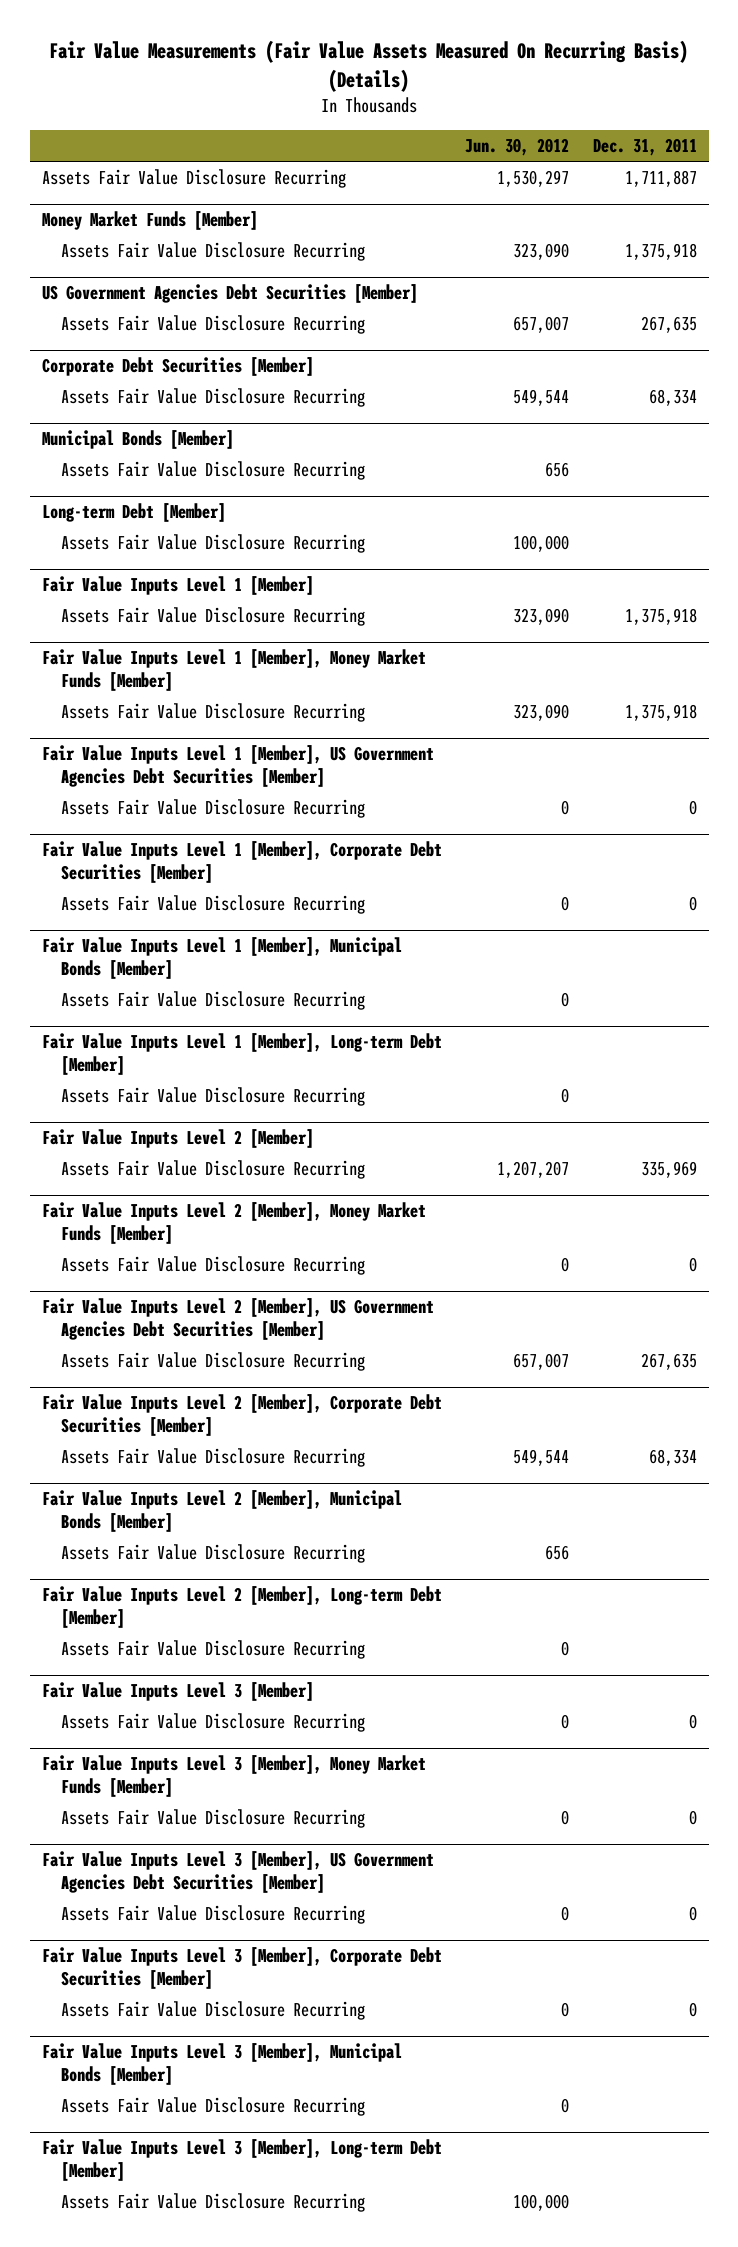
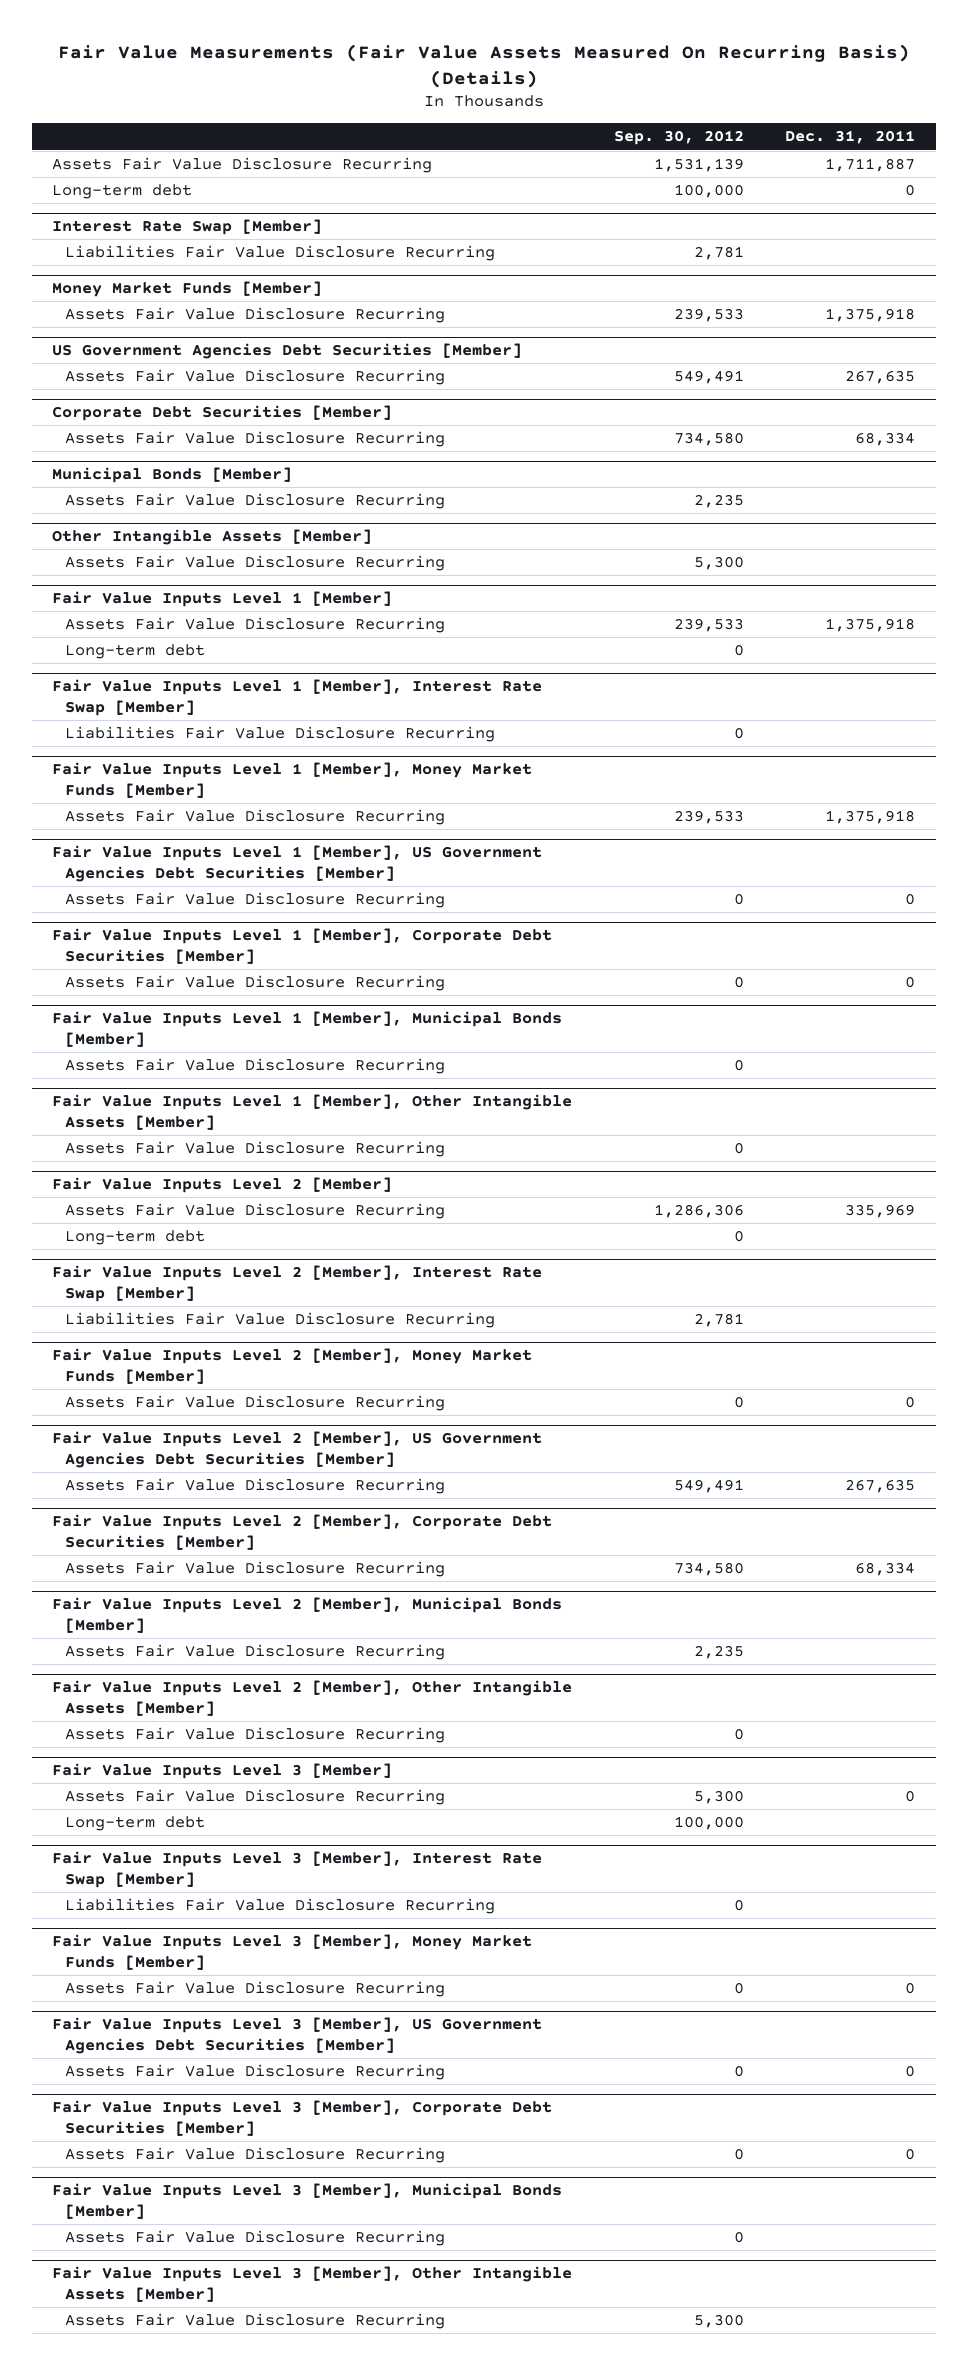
[465,137,570,156] Jun. 30, 2012 -> none
none -> [613,130,744,146] Sep. 30, 2012
none -> [52,184,193,200] Long-term debt
none -> [52,219,323,236] Interest Rate Swap [Member]
none -> [65,245,496,262] Liabilities Fair Value Disclosure Recurring
[41,503,226,523] Long-term Debt [Member] -> none
[60,533,365,553] Assets Fair Value Disclosure Recurring -> none
none -> [52,529,373,546] Other Intangible Assets [Member]
none -> [65,555,446,572] Assets Fair Value Disclosure Recurring
none -> [65,644,206,660] Long-term debt
none -> [52,679,543,716] Fair Value Inputs Level 1 [Member], Interest Rate Swap [Member]
none -> [65,726,496,743] Liabilities Fair Value Disclosure Recurring
[41,1033,442,1075] Fair Value Inputs Level 1 [Member], Long-term Debt [Member] -> none
[60,1086,365,1106] Assets Fair Value Disclosure Recurring -> none
none -> [52,1094,573,1130] Fair Value Inputs Level 1 [Member], Other Intangible Assets [Member]
none -> [65,1141,446,1158] Assets Fair Value Disclosure Recurring
none -> [65,1230,206,1246] Long-term debt
none -> [52,1265,543,1302] Fair Value Inputs Level 2 [Member], Interest Rate Swap [Member]
none -> [65,1312,496,1329] Liabilities Fair Value Disclosure Recurring
[41,1586,442,1628] Fair Value Inputs Level 2 [Member], Long-term Debt [Member] -> none
[60,1639,365,1659] Assets Fair Value Disclosure Recurring -> none
none -> [52,1680,573,1716] Fair Value Inputs Level 2 [Member], Other Intangible Assets [Member]
none -> [65,1727,446,1744] Assets Fair Value Disclosure Recurring
none -> [65,1816,206,1832] Long-term debt
none -> [52,1851,543,1888] Fair Value Inputs Level 3 [Member], Interest Rate Swap [Member]
none -> [65,1898,496,1915] Liabilities Fair Value Disclosure Recurring
[41,2139,442,2181] Fair Value Inputs Level 3 [Member], Long-term Debt [Member] -> none
[60,2192,365,2212] Assets Fair Value Disclosure Recurring -> none
none -> [52,2266,573,2302] Fair Value Inputs Level 3 [Member], Other Intangible Assets [Member]
none -> [65,2313,446,2330] Assets Fair Value Disclosure Recurring

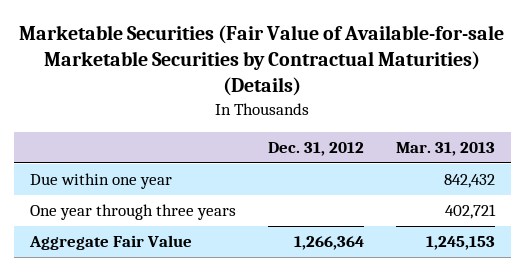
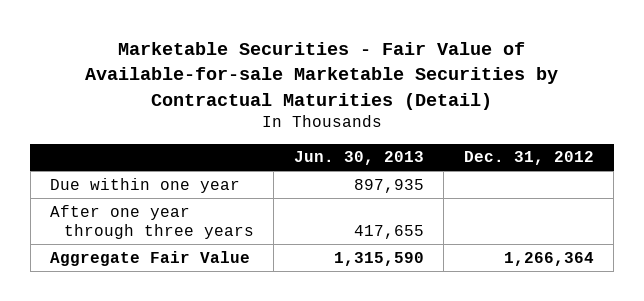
[19,24,505,97] Marketable Securities (Fair Value of Available-for-sale Marketable Securities by Contractual Maturities) (Details) -> [84,42,558,110] Marketable Securities - Fair Value of Available-for-sale Marketable Securities by Contractual Maturities (Detail)
[395,142,495,157] Mar. 31, 2013 -> none
none -> [293,151,424,166] Jun. 30, 2013
[29,204,236,221] One year through three years -> [50,204,254,240] After one year through three years

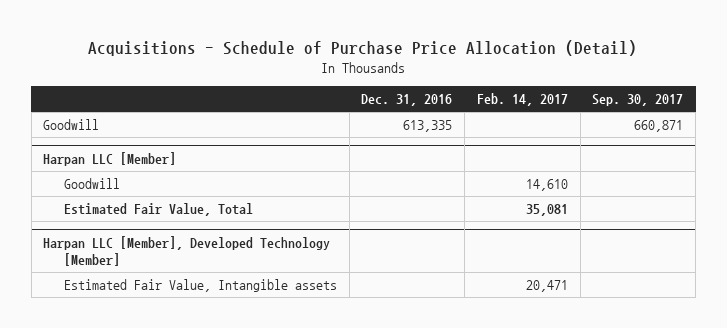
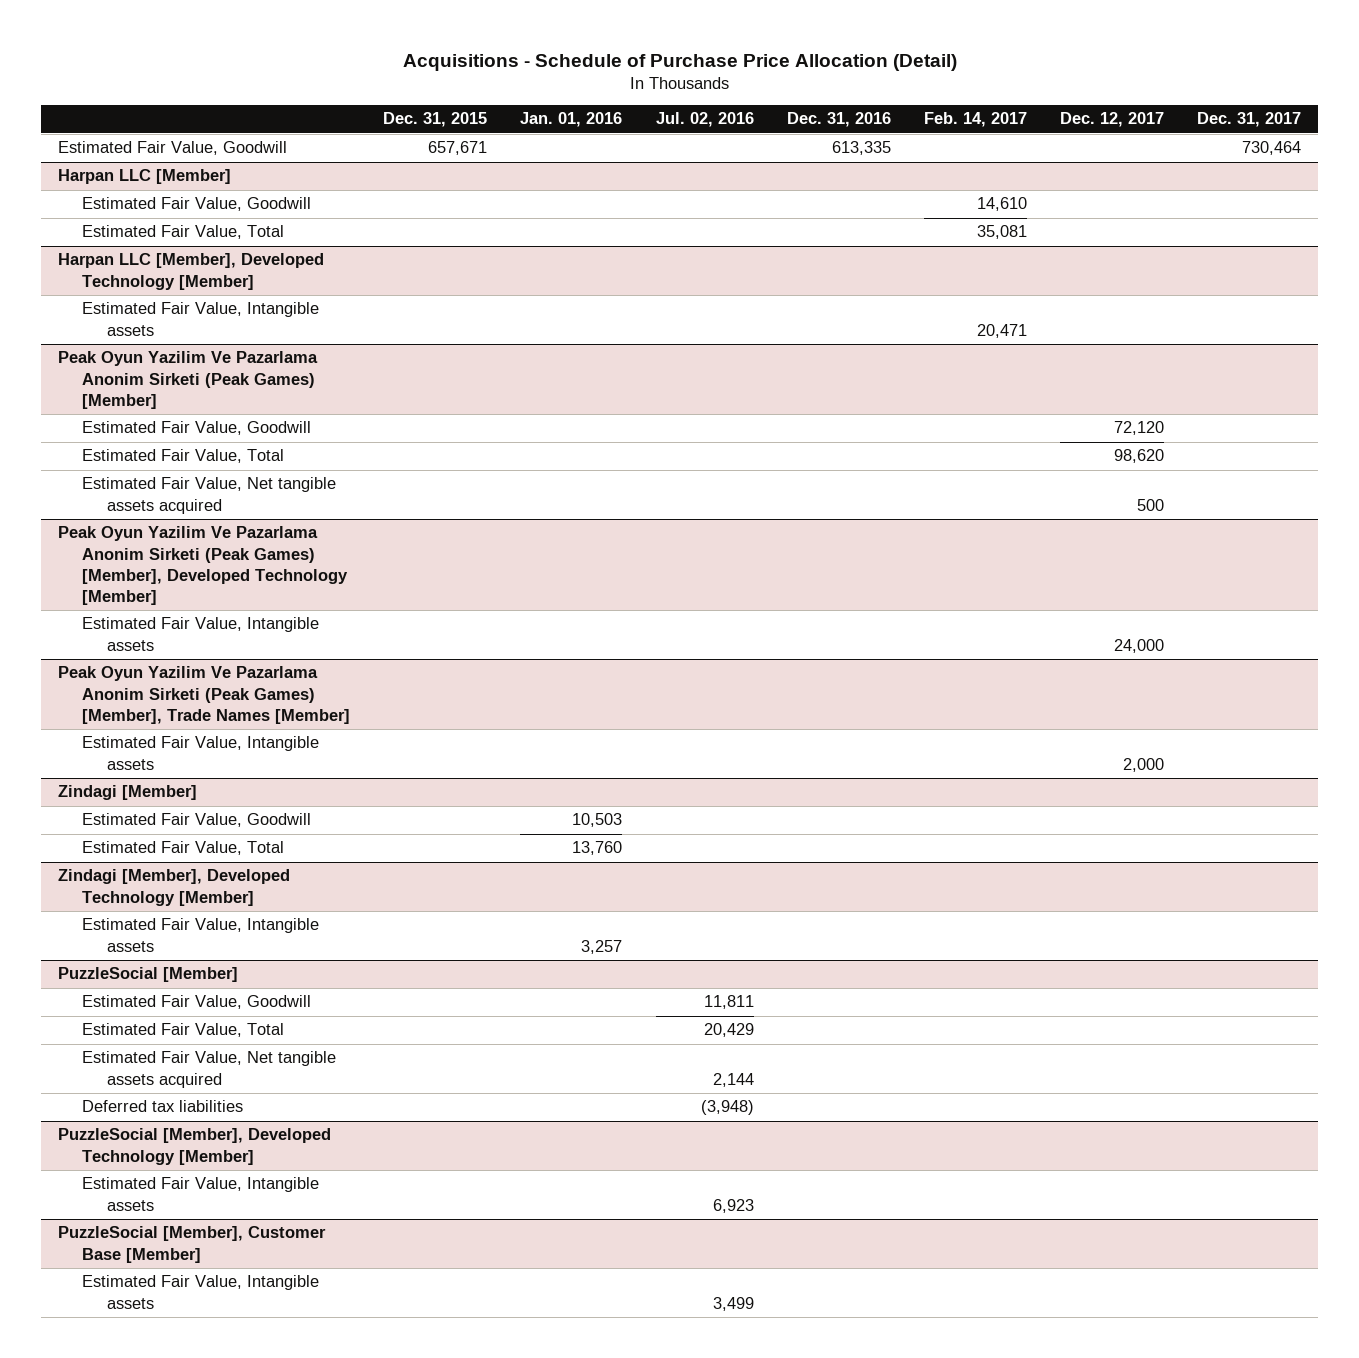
[592,94,684,107] Sep. 30, 2017 -> none
none -> [383,112,488,128] Dec. 31, 2015
none -> [520,112,623,128] Jan. 01, 2016
none -> [655,112,754,128] Jul. 02, 2016
none -> [1060,112,1165,128] Dec. 12, 2017
none -> [1197,112,1302,128] Dec. 31, 2017
[43,119,100,131] Goodwill -> [57,141,287,156] Estimated Fair Value, Goodwill
[63,178,120,190] Goodwill -> [82,197,312,212] Estimated Fair Value, Goodwill
none -> [57,351,318,409] Peak Oyun Yazilim Ve Pazarlama Anonim Sirketi (Peak Games) [Member]
none -> [82,421,312,436] Estimated Fair Value, Goodwill
none -> [82,449,285,464] Estimated Fair Value, Total
none -> [82,477,337,514] Estimated Fair Value, Net tangible assets acquired
none -> [57,526,349,606] Peak Oyun Yazilim Ve Pazarlama Anonim Sirketi (Peak Games) [Member], Developed Technology [Member]
none -> [82,617,320,651] Estimated Fair Value, Intangible assets
none -> [57,666,351,724] Peak Oyun Yazilim Ve Pazarlama Anonim Sirketi (Peak Games) [Member], Trade Names [Member]
none -> [82,736,320,770] Estimated Fair Value, Intangible assets
none -> [57,785,197,801] Zindagi [Member]
none -> [82,813,312,828] Estimated Fair Value, Goodwill
none -> [82,841,285,856] Estimated Fair Value, Total
none -> [57,869,290,906] Zindagi [Member], Developed Technology [Member]
none -> [82,918,320,952] Estimated Fair Value, Intangible assets
none -> [57,967,238,983] PuzzleSocial [Member]
none -> [82,995,312,1010] Estimated Fair Value, Goodwill
none -> [82,1023,285,1038] Estimated Fair Value, Total
none -> [82,1051,337,1088] Estimated Fair Value, Net tangible assets acquired
none -> [82,1100,244,1113] Deferred tax liabilities
none -> [57,1128,331,1165] PuzzleSocial [Member], Developed Technology [Member]
none -> [82,1177,320,1211] Estimated Fair Value, Intangible assets
none -> [57,1226,326,1263] PuzzleSocial [Member], Customer Base [Member]
none -> [82,1275,320,1309] Estimated Fair Value, Intangible assets

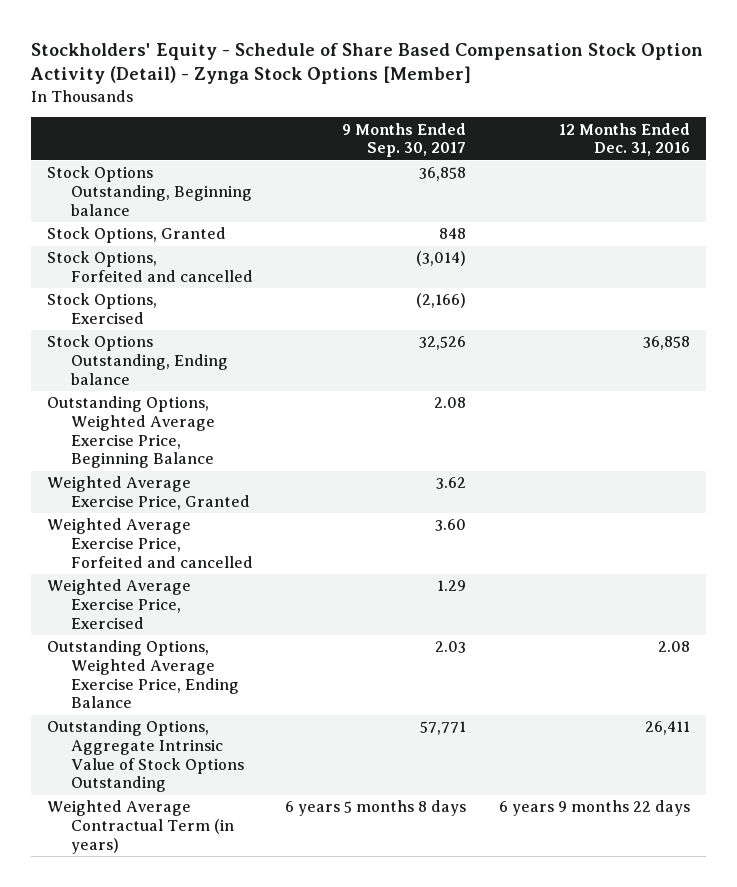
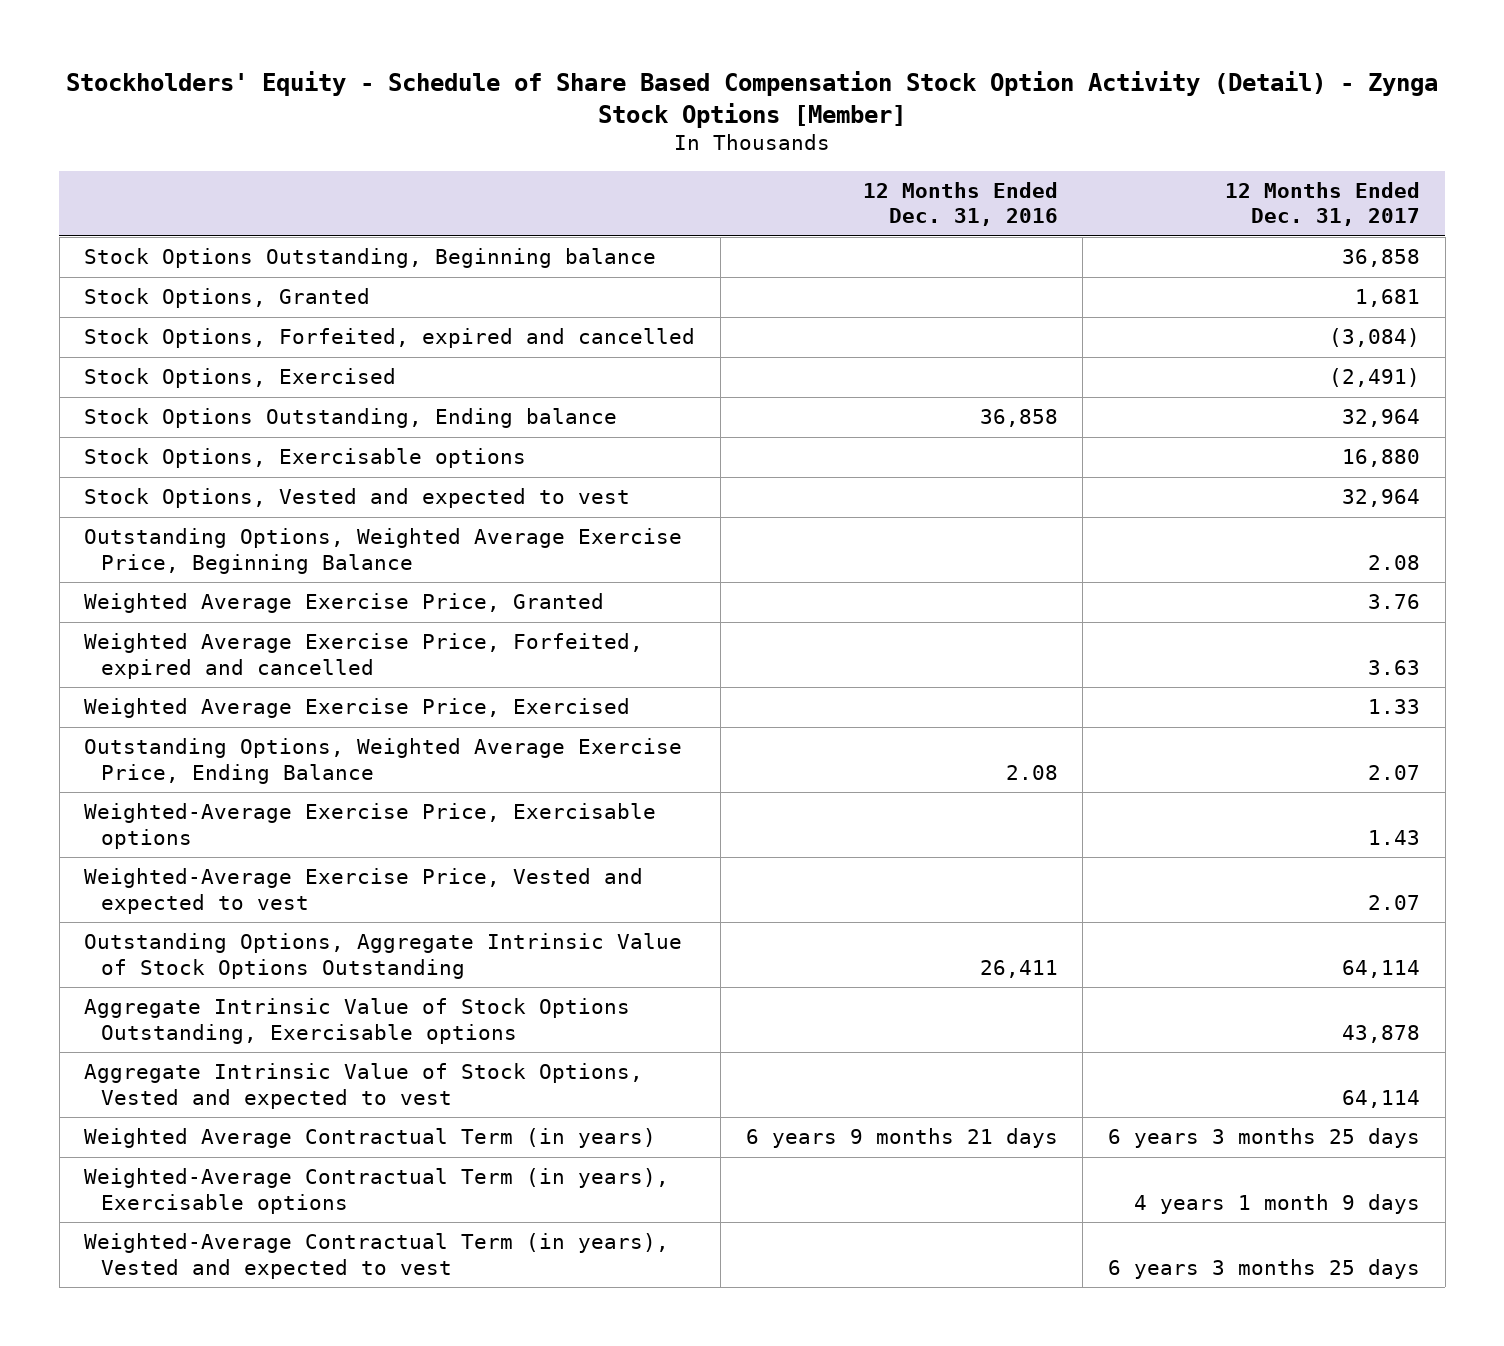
[342,122,467,158] 9 Months Ended Sep. 30, 2017 -> none
none -> [1224,182,1420,227] 12 Months Ended Dec. 31, 2017
[47,251,253,282] Stock Options, Forfeited and cancelled -> [84,328,696,349] Stock Options, Forfeited, expired and cancelled
none -> [84,448,527,469] Stock Options, Exercisable options
none -> [84,488,631,509] Stock Options, Vested and expected to vest
[47,518,253,568] Weighted Average Exercise Price, Forfeited and cancelled -> [84,633,644,679] Weighted Average Exercise Price, Forfeited, expired and cancelled
none -> [84,803,657,849] Weighted-Average Exercise Price, Exercisable options
none -> [84,868,644,914] Weighted-Average Exercise Price, Vested and expected to vest
none -> [84,998,631,1044] Aggregate Intrinsic Value of Stock Options Outstanding, Exercisable options
none -> [84,1063,644,1109] Aggregate Intrinsic Value of Stock Options, Vested and expected to vest
[498,800,690,817] 6 years 9 months 22 days -> [745,1128,1058,1149] 6 years 9 months 21 days
none -> [84,1168,670,1214] Weighted-Average Contractual Term (in years), Exercisable options
none -> [84,1233,670,1279] Weighted-Average Contractual Term (in years), Vested and expected to vest

